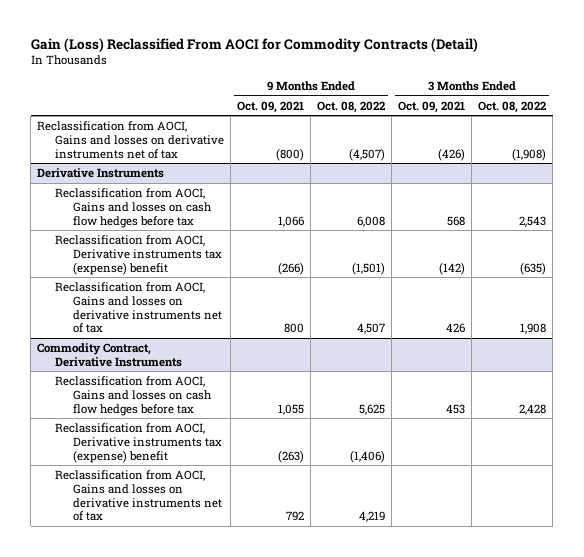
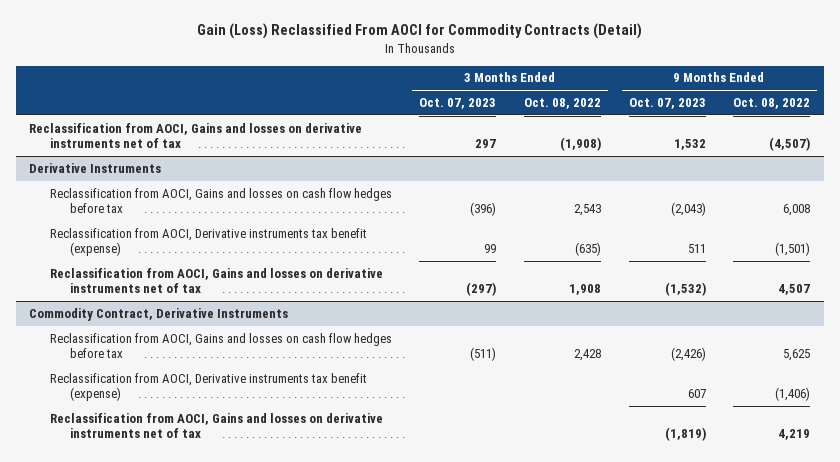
[237,100,305,113] Oct. 09, 2021 -> none
[398,100,466,113] Oct. 09, 2021 -> none
none -> [419,97,497,109] Oct. 07, 2023
none -> [628,97,706,109] Oct. 07, 2023
[55,234,223,275] Reclassification from AOCI, Derivative instruments tax (expense) benefit -> [49,227,367,256] Reclassification from AOCI, Derivative instruments tax benefit (expense)
[55,422,223,463] Reclassification from AOCI, Derivative instruments tax (expense) benefit -> [49,372,367,401] Reclassification from AOCI, Derivative instruments tax benefit (expense)

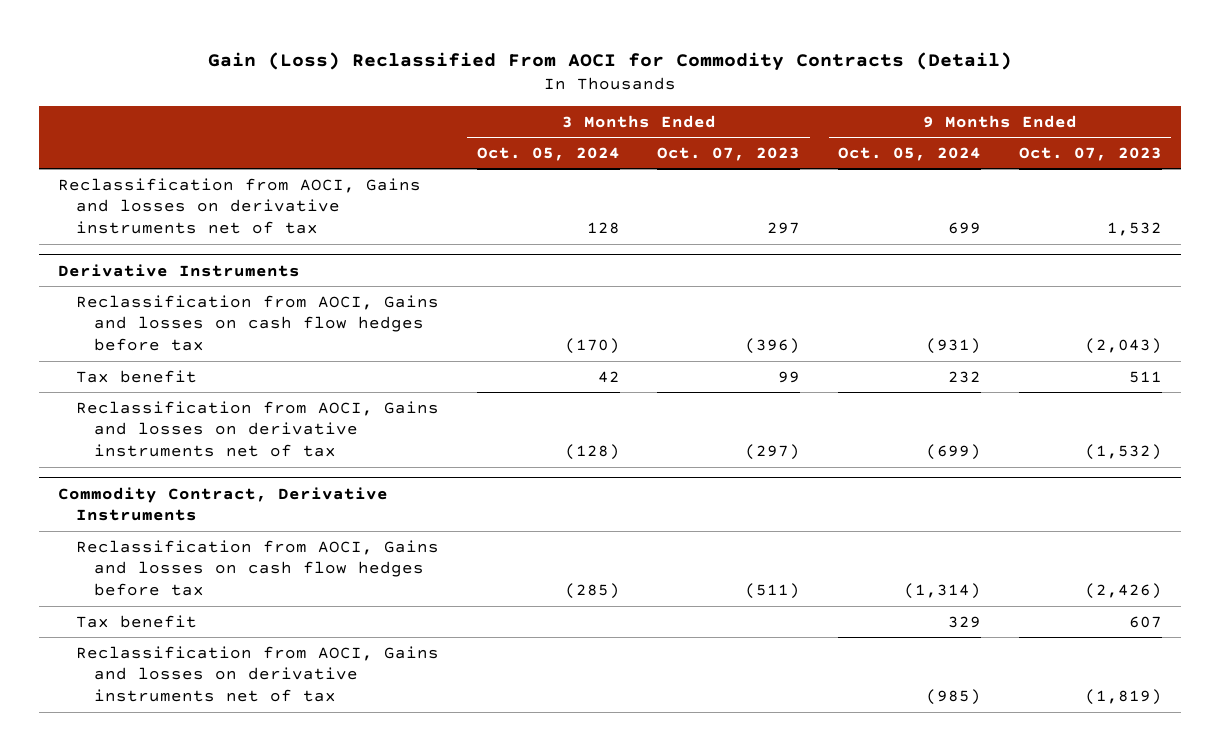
[523,97,601,109] Oct. 08, 2022 -> none
[733,97,811,109] Oct. 08, 2022 -> none
none -> [476,146,620,161] Oct. 05, 2024
none -> [838,146,982,161] Oct. 05, 2024
[49,227,367,256] Reclassification from AOCI, Derivative instruments tax benefit (expense) -> [75,369,197,383] Tax benefit
[49,372,367,401] Reclassification from AOCI, Derivative instruments tax benefit (expense) -> [75,614,197,628] Tax benefit

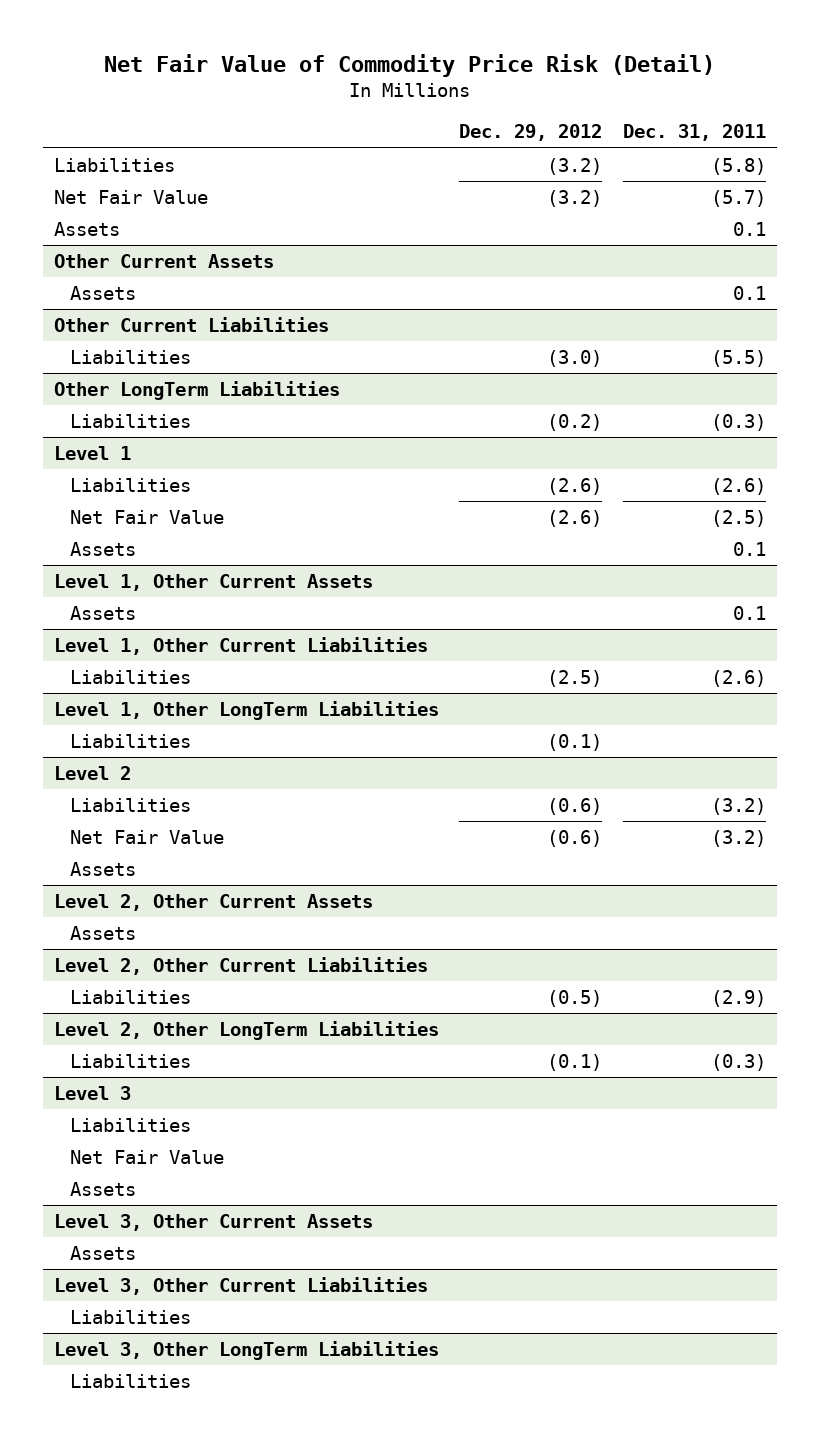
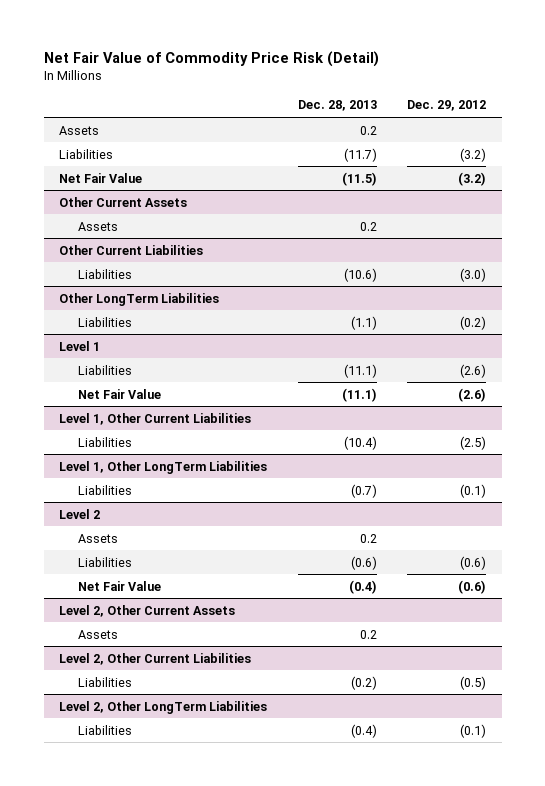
[623,124,767,142] Dec. 31, 2011 -> none
none -> [297,100,377,112] Dec. 28, 2013
[53,221,120,236] Assets -> [58,125,99,135] Assets
[69,541,136,556] Assets -> none
[53,573,373,591] Level 1, Other Current Assets -> none
[69,605,136,620] Assets -> none
[69,861,136,876] Assets -> [78,533,119,543] Assets
[53,1085,131,1100] Level 3 -> none
[69,1117,191,1132] Liabilities -> none
[69,1149,224,1164] Net Fair Value -> none
[69,1181,136,1196] Assets -> none
[53,1213,373,1231] Level 3, Other Current Assets -> none
[69,1245,136,1260] Assets -> none
[53,1276,428,1295] Level 3, Other Current Liabilities -> none
[69,1309,191,1324] Liabilities -> none
[53,1340,439,1360] Level 3, Other LongTerm Liabilities -> none
[69,1373,191,1388] Liabilities -> none

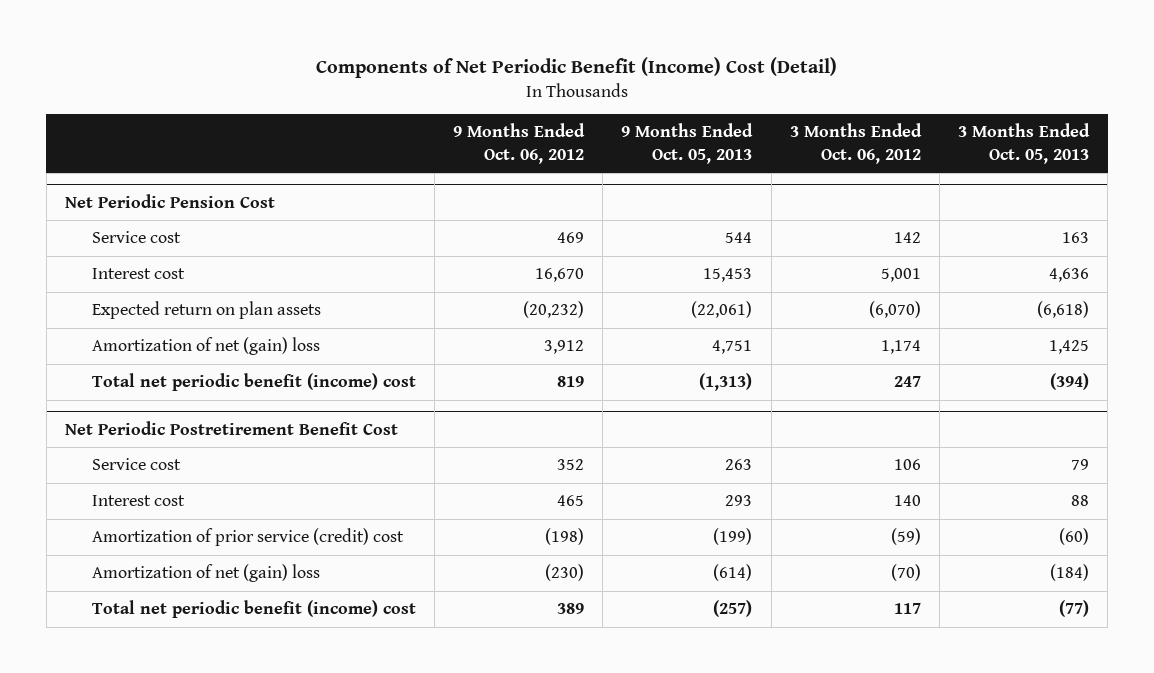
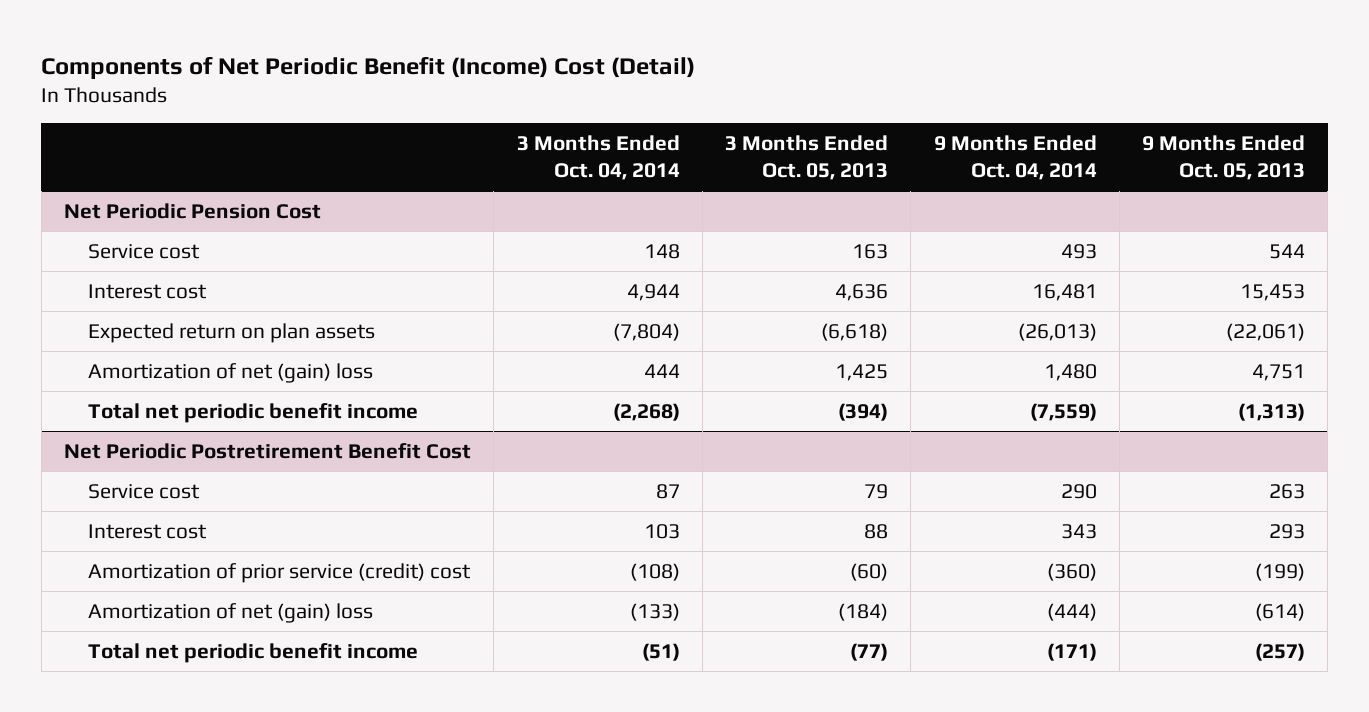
[453,123,586,164] 9 Months Ended Oct. 06, 2012 -> none
[789,123,922,164] 3 Months Ended Oct. 06, 2012 -> none
none -> [516,135,680,180] 3 Months Ended Oct. 04, 2014
none -> [933,135,1097,180] 9 Months Ended Oct. 04, 2014
[91,373,416,392] Total net periodic benefit (income) cost -> [88,402,419,423] Total net periodic benefit income
[91,600,416,619] Total net periodic benefit (income) cost -> [88,642,419,663] Total net periodic benefit income

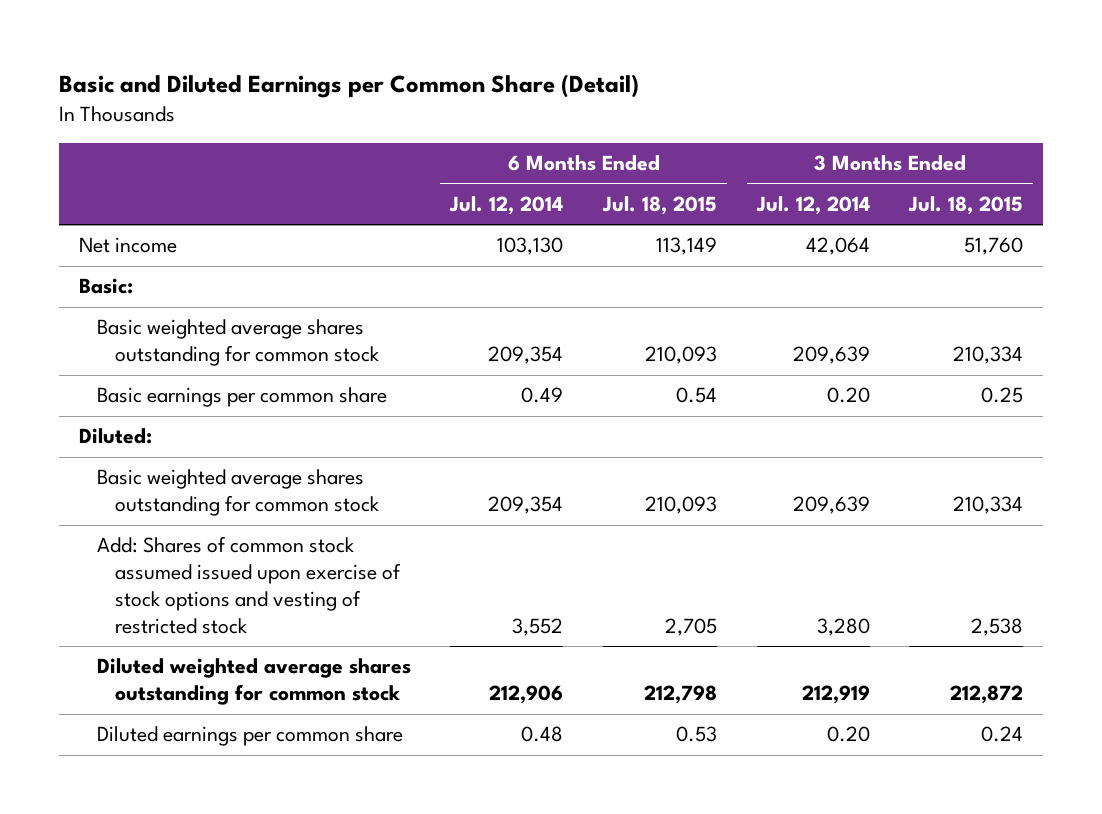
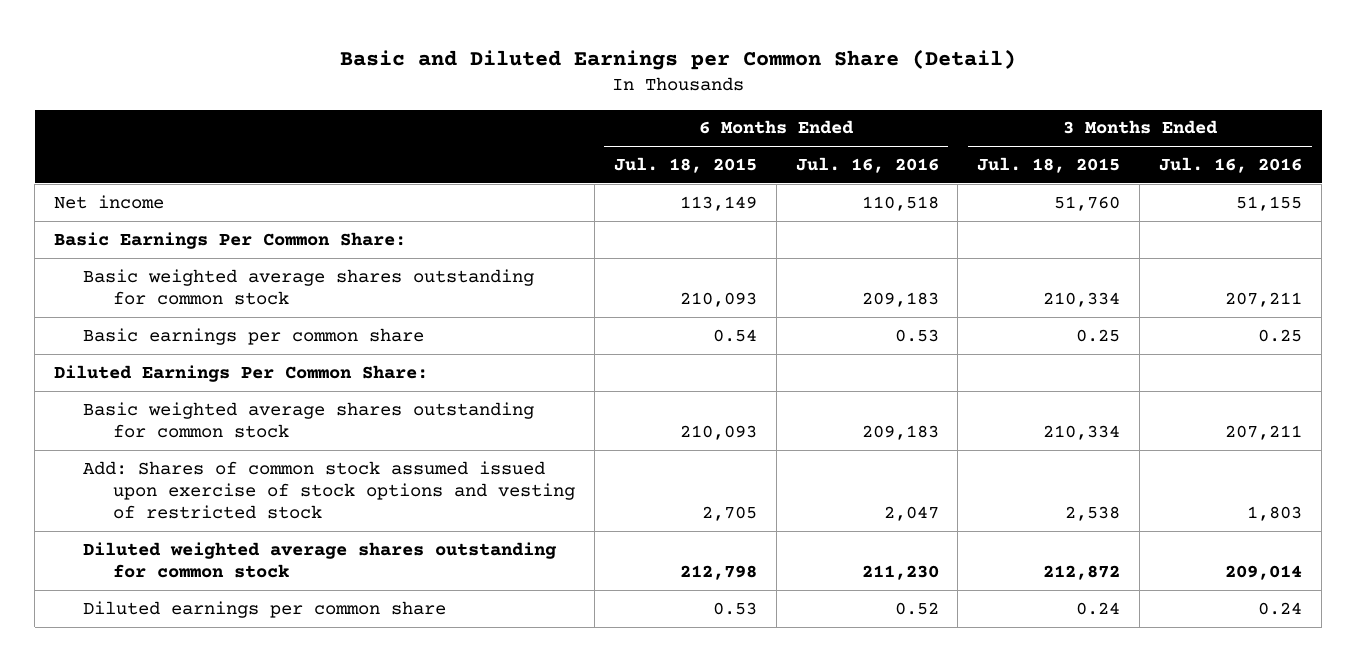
[449,195,564,215] Jul. 12, 2014 -> none
[755,195,870,215] Jul. 12, 2014 -> none
none -> [795,157,939,174] Jul. 16, 2016
none -> [1159,157,1303,174] Jul. 16, 2016
[78,278,133,295] Basic: -> [54,231,407,249] Basic Earnings Per Common Share:
[78,428,152,445] Diluted: -> [54,364,429,382] Diluted Earnings Per Common Share:

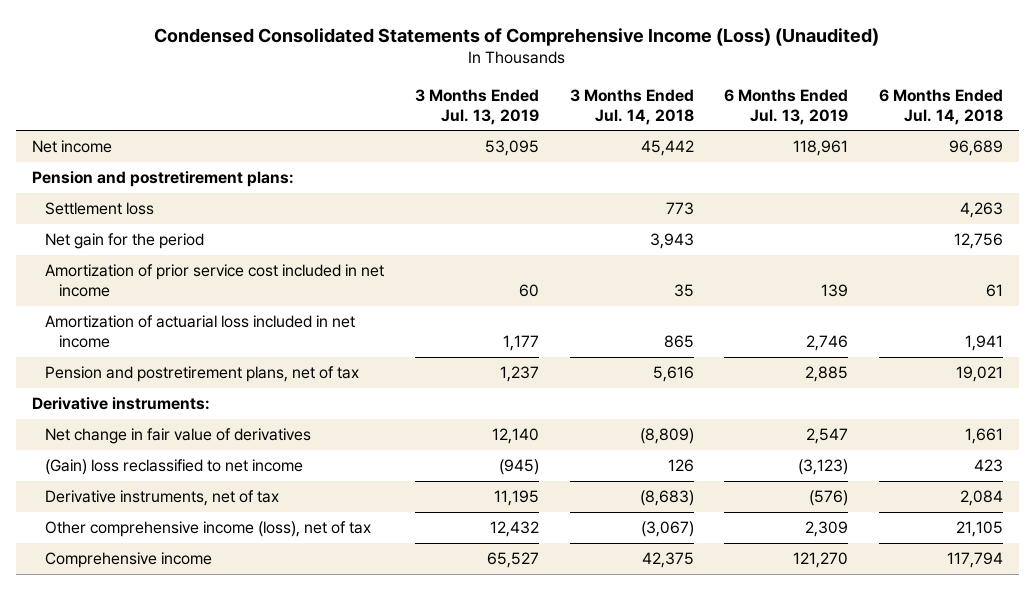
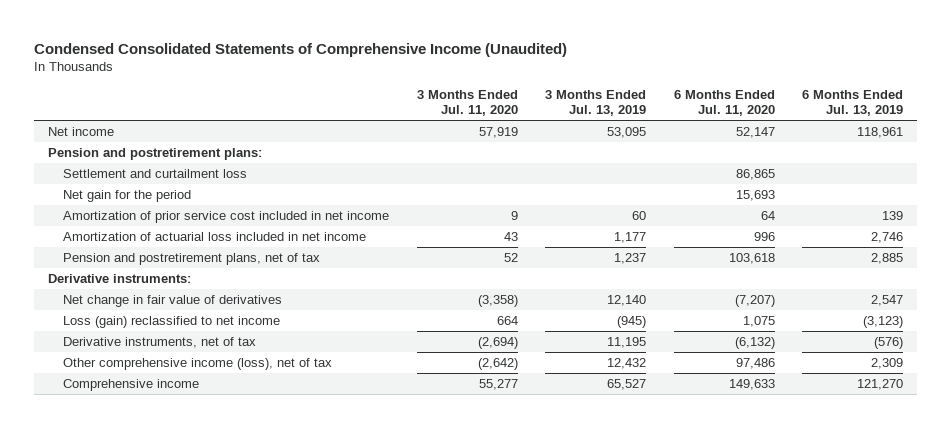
[154,27,880,46] Condensed Consolidated Statements of Comprehensive Income (Loss) (Unaudited) -> [34,43,568,58] Condensed Consolidated Statements of Comprehensive Income (Unaudited)
[569,89,694,125] 3 Months Ended Jul. 14, 2018 -> none
[879,89,1004,125] 6 Months Ended Jul. 14, 2018 -> none
none -> [416,89,518,117] 3 Months Ended Jul. 11, 2020
none -> [673,89,775,117] 6 Months Ended Jul. 11, 2020
[45,202,155,216] Settlement loss -> [63,168,248,178] Settlement and curtailment loss
[45,459,304,476] (Gain) loss reclassified to net income -> [63,315,281,328] Loss (gain) reclassified to net income

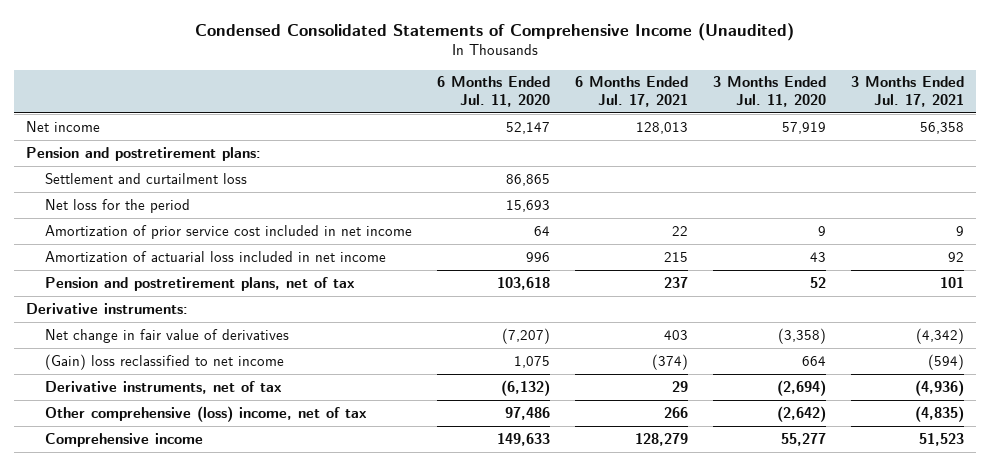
[545,89,647,117] 3 Months Ended Jul. 13, 2019 -> none
[802,89,904,117] 6 Months Ended Jul. 13, 2019 -> none
none -> [574,76,688,107] 6 Months Ended Jul. 17, 2021
none -> [850,76,964,107] 3 Months Ended Jul. 17, 2021
[63,189,192,202] Net gain for the period -> [45,198,191,213] Net loss for the period
[63,315,281,328] Loss (gain) reclassified to net income -> [45,353,285,370] (Gain) loss reclassified to net income
[63,357,333,370] Other comprehensive income (loss), net of tax -> [45,405,368,422] Other comprehensive (loss) income, net of tax

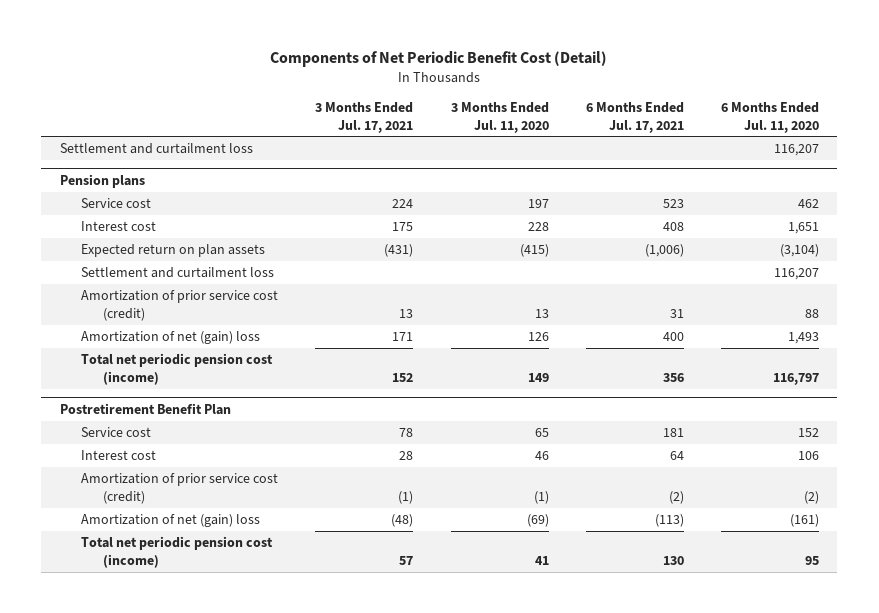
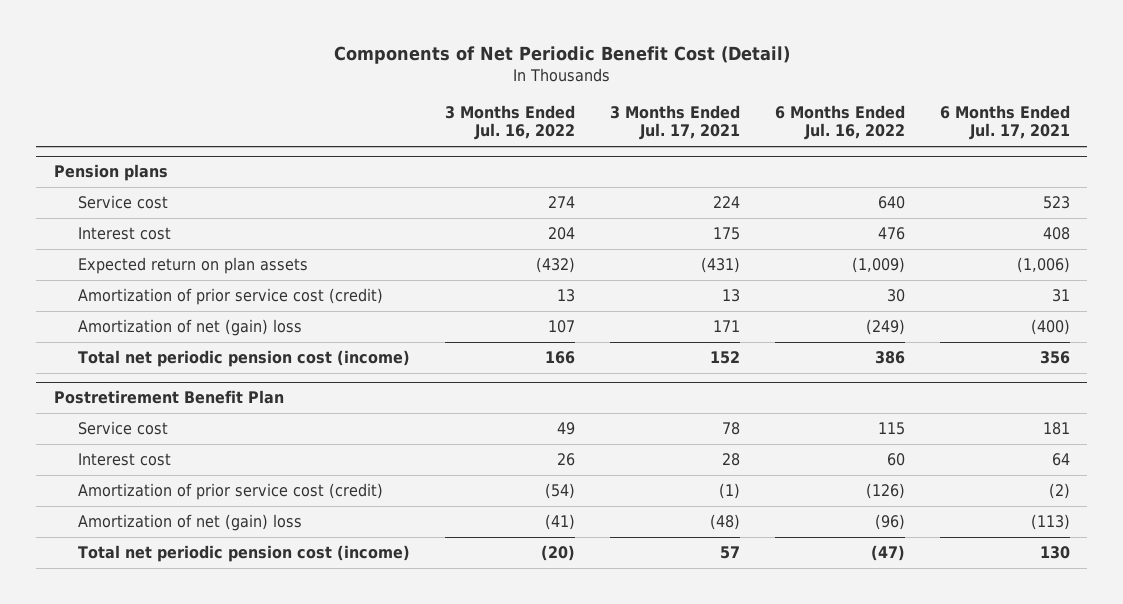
[450,101,549,133] 3 Months Ended Jul. 11, 2020 -> none
[720,101,819,133] 6 Months Ended Jul. 11, 2020 -> none
none -> [444,105,575,141] 3 Months Ended Jul. 16, 2022
none -> [774,105,905,141] 6 Months Ended Jul. 16, 2022
[59,143,253,155] Settlement and curtailment loss -> none
[81,267,275,279] Settlement and curtailment loss -> none
[662,332,684,342] 400 -> [1030,319,1070,336] (400)

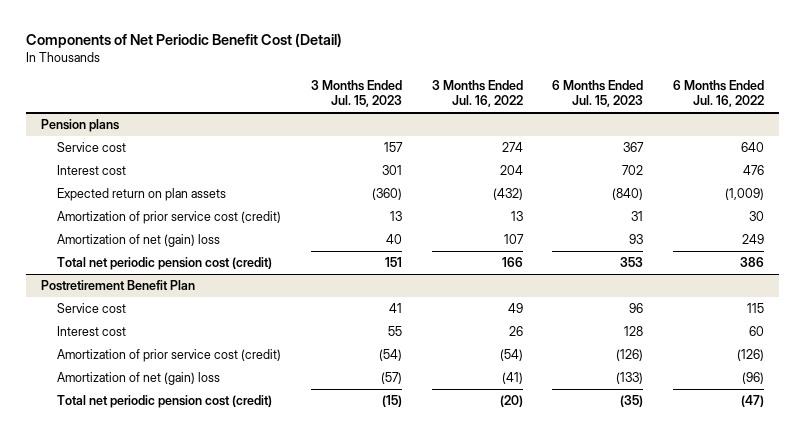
[609,105,740,141] 3 Months Ended Jul. 17, 2021 -> none
[939,105,1070,141] 6 Months Ended Jul. 17, 2021 -> none
none -> [310,80,402,108] 3 Months Ended Jul. 15, 2023
none -> [552,80,644,108] 6 Months Ended Jul. 15, 2023
[865,319,905,336] (249) -> [741,233,764,244] 249
[77,350,410,368] Total net periodic pension cost (income) -> [57,256,273,270] Total net periodic pension cost (credit)
[77,545,410,563] Total net periodic pension cost (income) -> [57,394,273,408] Total net periodic pension cost (credit)

